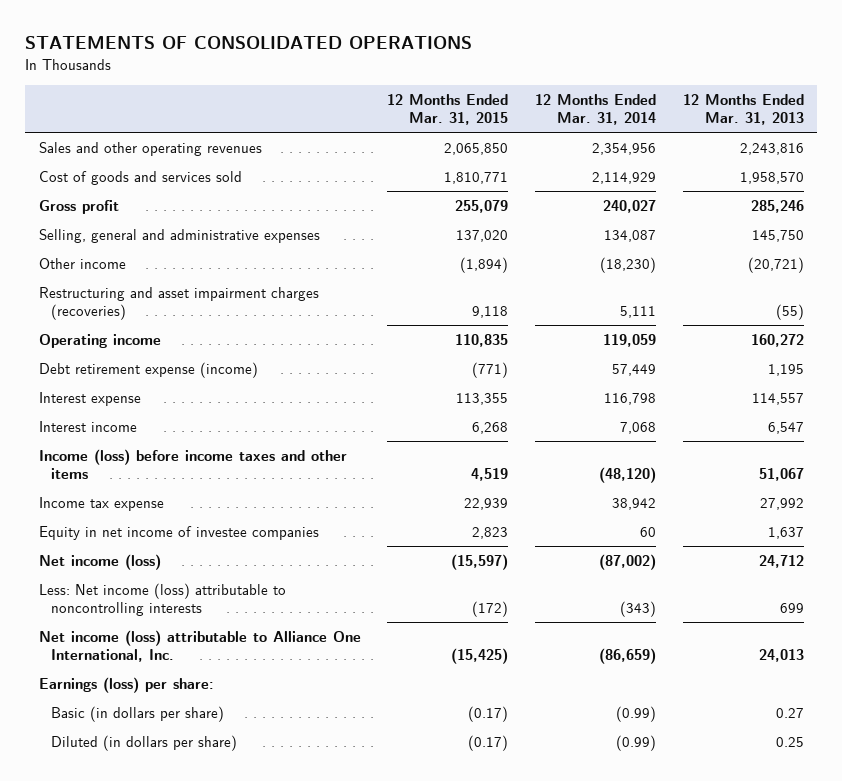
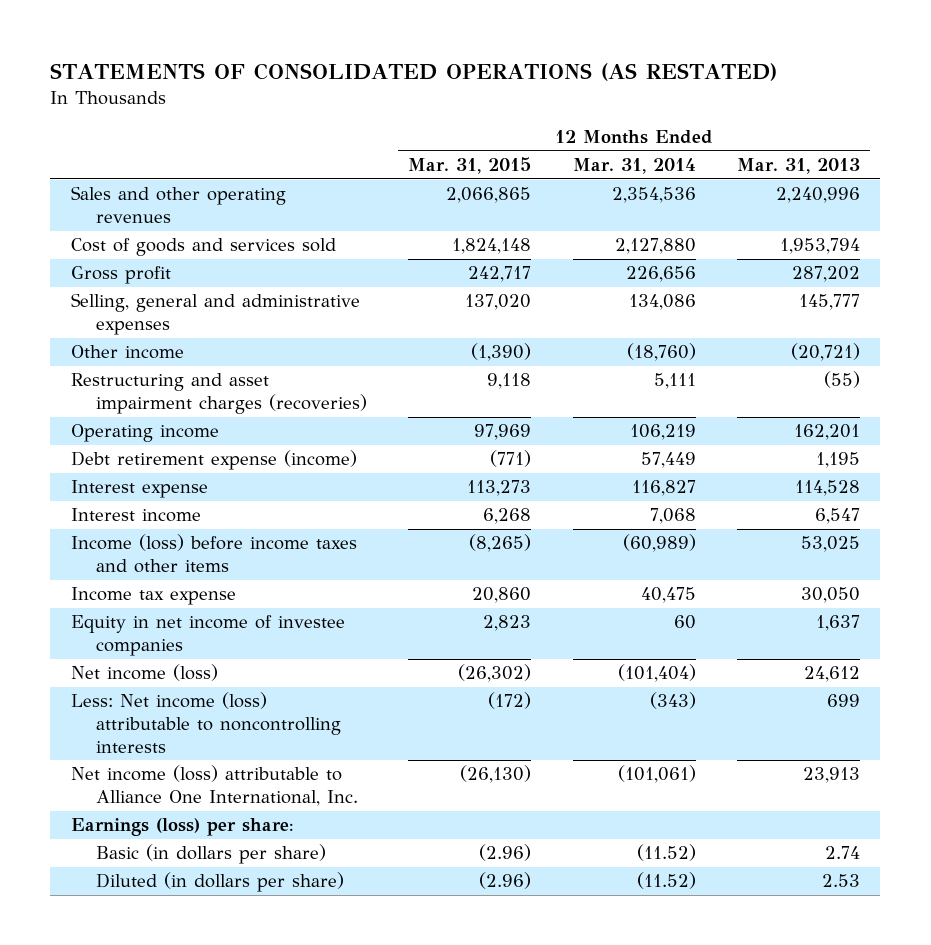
[25,35,473,49] STATEMENTS OF CONSOLIDATED OPERATIONS -> [50,63,778,82] STATEMENTS OF CONSOLIDATED OPERATIONS (AS RESTATED)
[444,142,509,155] 2,065,850 -> [446,187,532,204] 2,066,865
[591,142,656,155] 2,354,956 -> [611,187,696,204] 2,354,536
[739,142,804,155] 2,243,816 -> [775,187,860,204] 2,240,996
[444,171,509,184] 1,810,771 -> [452,238,532,255] 1,824,148
[591,171,656,184] 2,114,929 -> [614,238,696,255] 2,127,880
[739,171,804,184] 1,958,570 -> [779,238,860,255] 1,953,794
[455,199,509,213] 255,079 -> [468,266,532,283] 242,717
[602,199,656,213] 240,027 -> [625,266,696,283] 226,656
[750,199,804,213] 285,246 -> [791,266,860,283] 287,202
[603,229,656,242] 134,087 -> [628,294,696,311] 134,086
[751,229,804,242] 145,750 -> [798,294,860,311] 145,777
[460,256,509,273] (1,894) -> [471,343,532,362] (1,390)
[599,256,656,273] (18,230) -> [626,343,696,362] (18,760)
[455,333,509,347] 110,835 -> [474,424,532,441] 97,969
[602,333,656,347] 119,059 -> [629,424,696,441] 106,219
[750,333,804,347] 160,272 -> [793,424,860,441] 162,201
[456,392,509,405] 113,355 -> [467,480,532,497] 113,273
[603,392,656,405] 116,798 -> [631,480,696,497] 116,827
[751,392,804,405] 114,557 -> [794,480,860,497] 114,528
[471,468,509,482] 4,519 -> [469,534,532,553] (8,265)
[598,467,656,484] (48,120) -> [622,534,696,553] (60,989)
[758,468,804,482] 51,067 -> [800,536,860,553] 53,025
[464,497,509,510] 22,939 -> [472,587,532,604] 20,860
[611,497,656,510] 38,942 -> [640,587,696,604] 40,475
[759,497,804,510] 27,992 -> [800,587,860,604] 30,050
[451,553,509,570] (15,597) -> [458,664,532,683] (26,302)
[598,553,656,570] (87,002) -> [617,664,696,683] (101,404)
[758,554,804,568] 24,712 -> [803,666,860,683] 24,612
[451,648,509,665] (15,425) -> [460,765,532,784] (26,130)
[598,648,656,665] (86,659) -> [617,765,696,784] (101,061)
[758,649,804,663] 24,013 -> [802,767,860,784] 23,913
[468,705,509,722] (0.17) -> [479,844,532,862] (2.96)
[615,705,656,722] (0.99) -> [636,844,696,862] (11.52)
[775,707,804,718] 0.27 -> [824,846,860,860] 2.74
[468,734,509,751] (0.17) -> [479,872,532,890] (2.96)
[615,734,656,751] (0.99) -> [636,872,696,890] (11.52)
[775,736,804,747] 0.25 -> [821,874,860,888] 2.53

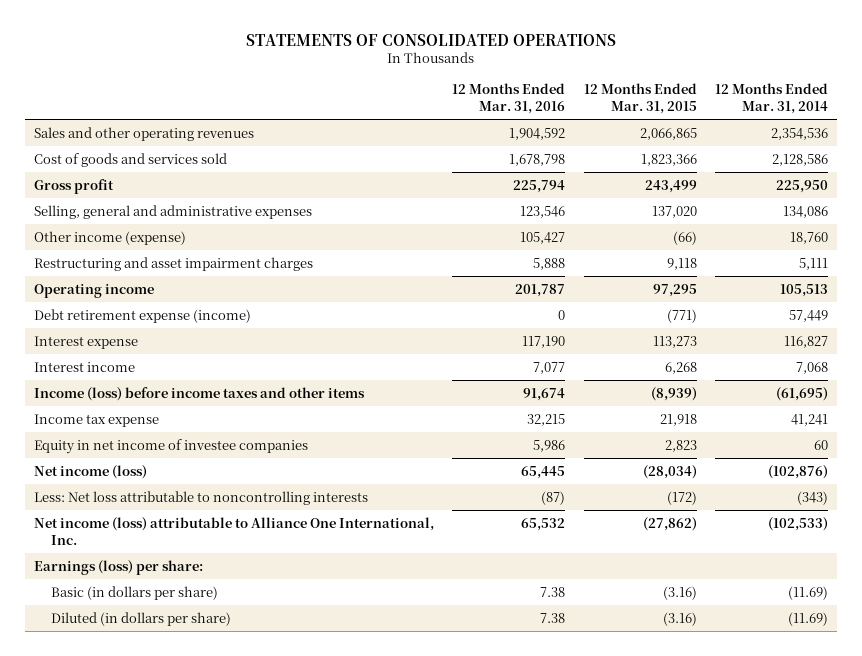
[50,63,778,82] STATEMENTS OF CONSOLIDATED OPERATIONS (AS RESTATED) -> [246,33,617,46] STATEMENTS OF CONSOLIDATED OPERATIONS
[736,158,860,175] Mar. 31, 2013 -> none
none -> [452,83,566,115] 12 Months Ended Mar. 31, 2016
[452,238,532,255] 1,824,148 -> [640,153,697,166] 1,823,366
[614,238,696,255] 2,127,880 -> [771,153,828,166] 2,128,586
[468,266,532,283] 242,717 -> [644,179,697,193] 243,499
[625,266,696,283] 226,656 -> [775,179,828,193] 225,950
[70,345,184,360] Other income -> [34,230,187,245] Other income (expense)
[471,343,532,362] (1,390) -> [672,230,697,245] (66)
[626,343,696,362] (18,760) -> [789,231,828,244] 18,760
[70,373,368,414] Restructuring and asset impairment charges (recoveries) -> [34,256,314,271] Restructuring and asset impairment charges
[474,424,532,441] 97,969 -> [652,283,697,297] 97,295
[629,424,696,441] 106,219 -> [779,283,828,297] 105,513
[469,534,532,553] (8,265) -> [650,386,697,401] (8,939)
[622,534,696,553] (60,989) -> [775,386,828,401] (61,695)
[472,587,532,604] 20,860 -> [659,413,697,426] 21,918
[640,587,696,604] 40,475 -> [790,413,828,426] 41,241
[458,664,532,683] (26,302) -> [642,464,697,479] (28,034)
[617,664,696,683] (101,404) -> [767,464,828,479] (102,876)
[70,692,342,753] Less: Net income (loss) attributable to noncontrolling interests -> [34,490,369,505] Less: Net loss attributable to noncontrolling interests
[460,765,532,784] (26,130) -> [642,516,697,531] (27,862)
[617,765,696,784] (101,061) -> [767,516,828,531] (102,533)
[479,844,532,862] (2.96) -> [662,585,697,600] (3.16)
[636,844,696,862] (11.52) -> [787,585,828,600] (11.69)
[479,872,532,890] (2.96) -> [662,611,697,626] (3.16)
[636,872,696,890] (11.52) -> [787,611,828,626] (11.69)

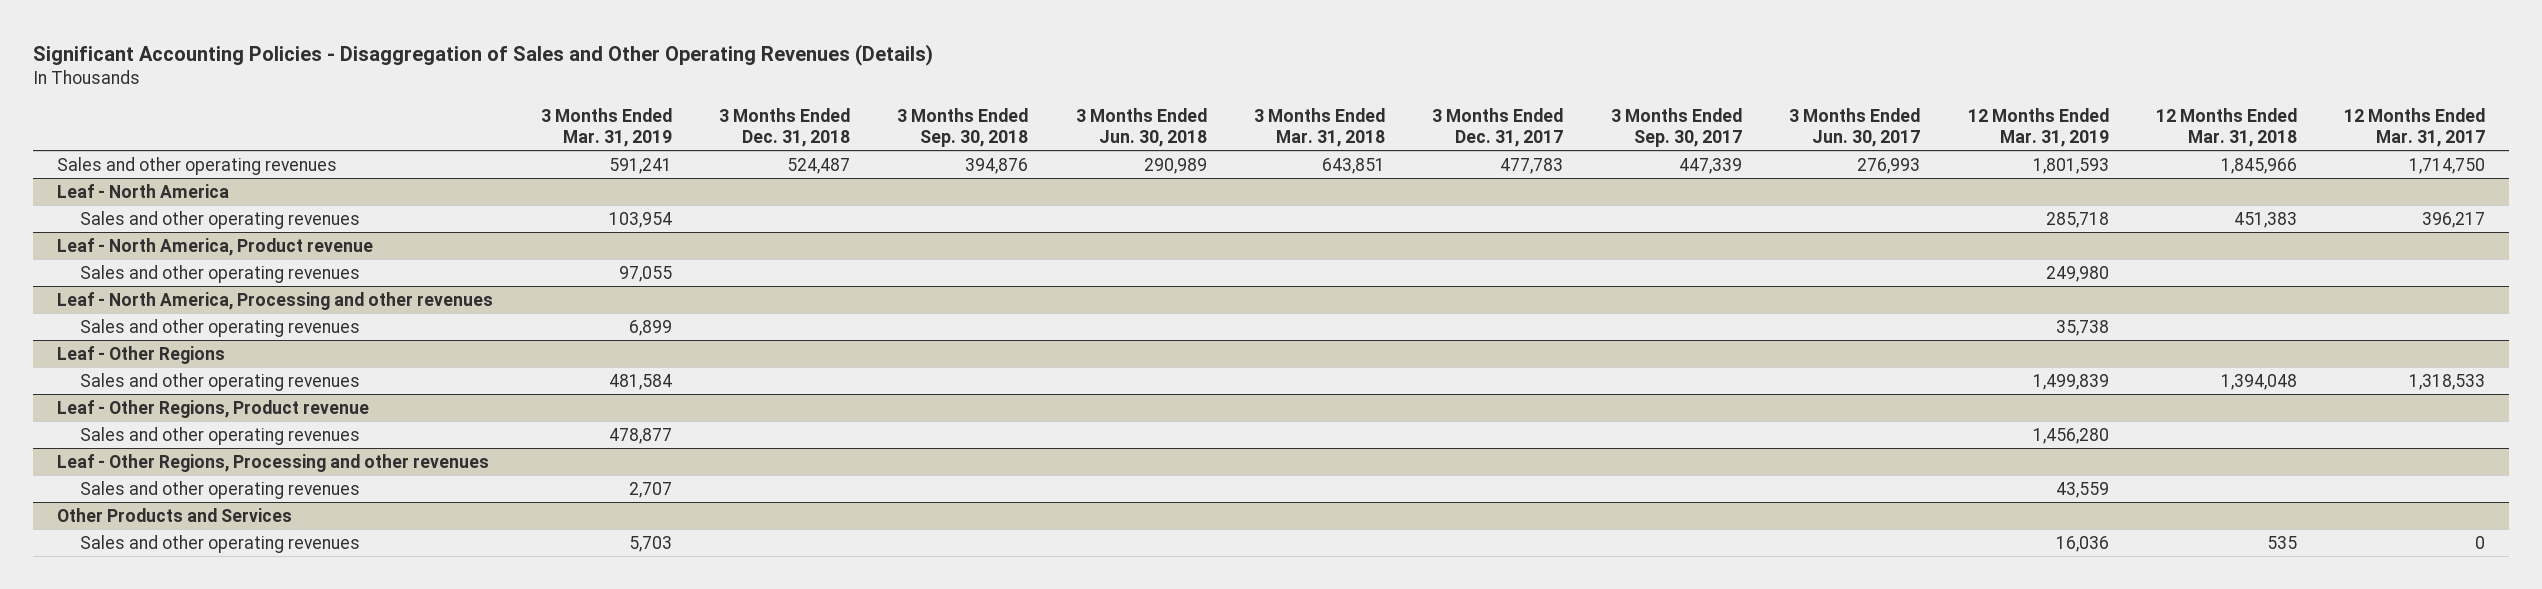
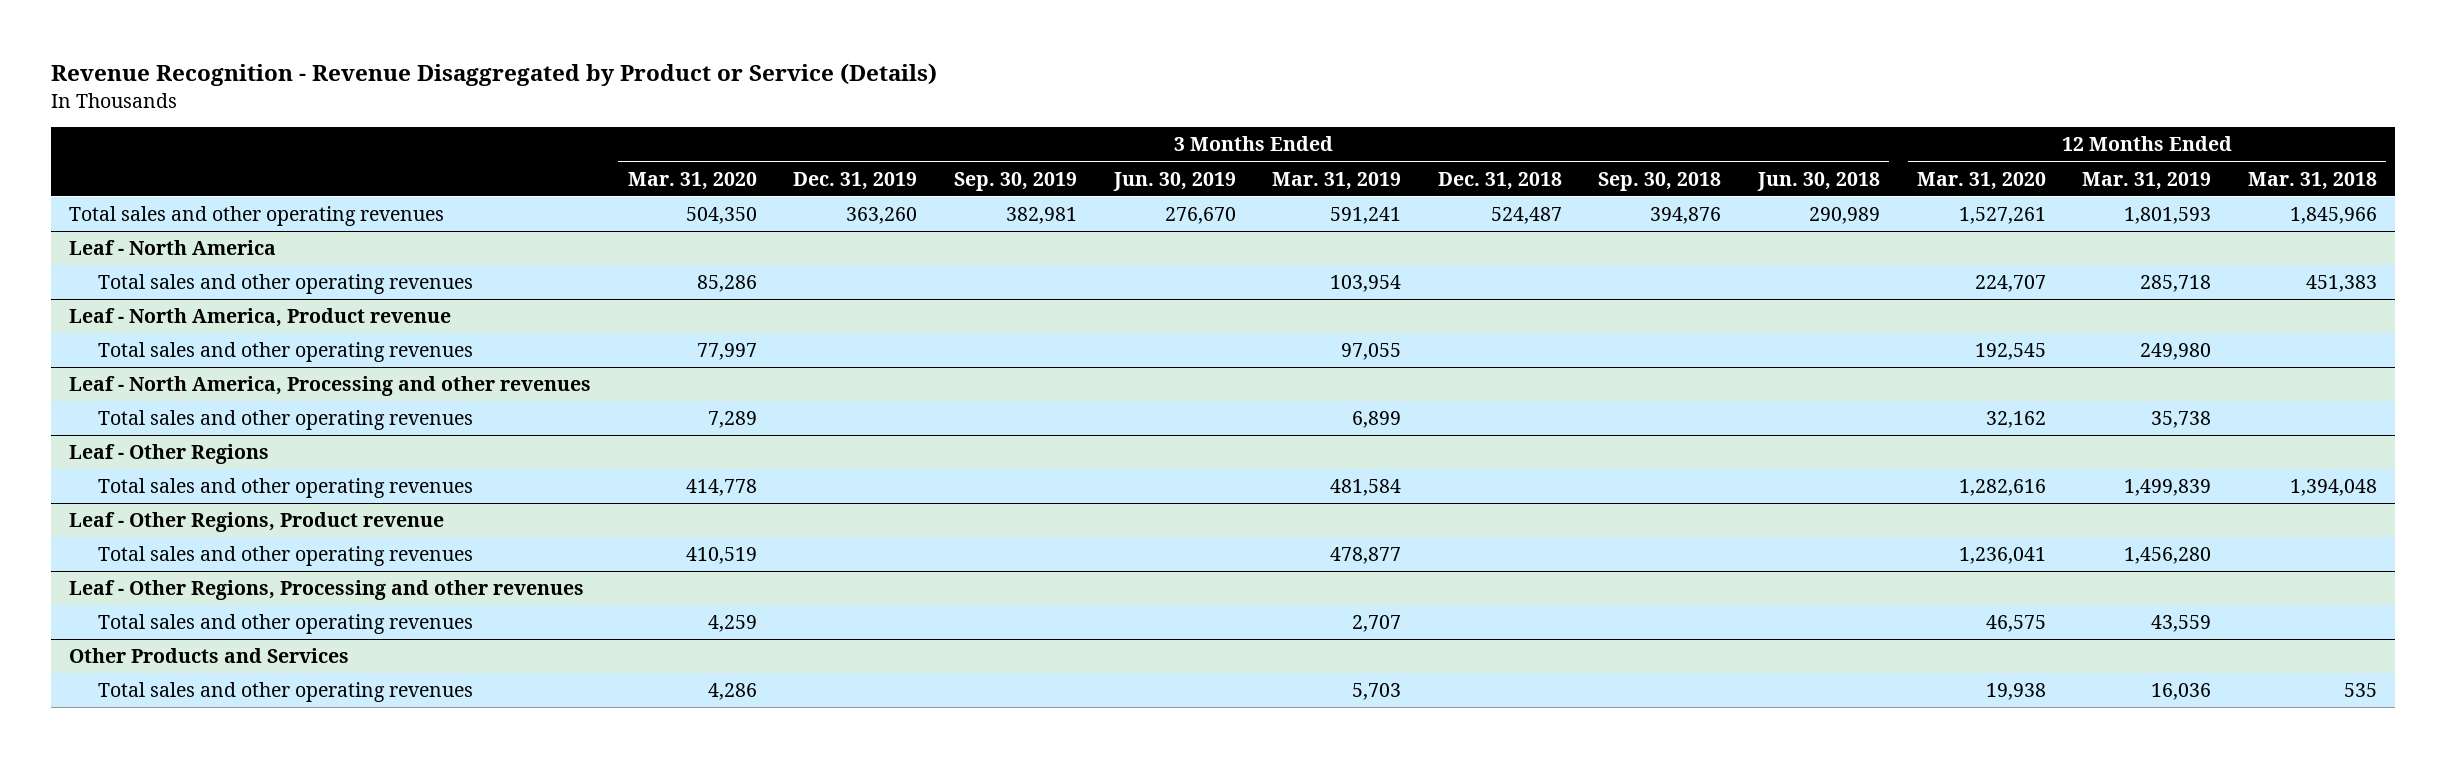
[33,43,934,66] Significant Accounting Policies - Disaggregation of Sales and Other Operating Revenues (Details) -> [50,63,937,87] Revenue Recognition - Revenue Disaggregated by Product or Service (Details)
[1254,107,1386,148] 3 Months Ended Mar. 31, 2018 -> none
[1432,107,1564,148] 3 Months Ended Dec. 31, 2017 -> none
[1610,107,1742,148] 3 Months Ended Sep. 30, 2017 -> none
[1789,107,1921,148] 3 Months Ended Jun. 30, 2017 -> none
[2344,107,2486,148] 12 Months Ended Mar. 31, 2017 -> none
none -> [627,171,757,190] Mar. 31, 2020
none -> [793,171,918,190] Dec. 31, 2019
none -> [953,171,1077,191] Sep. 30, 2019
none -> [1112,171,1236,191] Jun. 30, 2019
none -> [1916,171,2046,190] Mar. 31, 2020
[57,156,338,175] Sales and other operating revenues -> [68,206,444,227] Total sales and other operating revenues
[80,210,361,229] Sales and other operating revenues -> [98,274,474,295] Total sales and other operating revenues
[80,264,361,283] Sales and other operating revenues -> [98,342,474,363] Total sales and other operating revenues
[80,318,361,337] Sales and other operating revenues -> [98,410,474,431] Total sales and other operating revenues
[80,372,361,391] Sales and other operating revenues -> [98,478,474,499] Total sales and other operating revenues
[80,426,361,445] Sales and other operating revenues -> [98,546,474,567] Total sales and other operating revenues
[80,480,361,499] Sales and other operating revenues -> [98,614,474,635] Total sales and other operating revenues
[80,534,361,553] Sales and other operating revenues -> [98,682,474,703] Total sales and other operating revenues

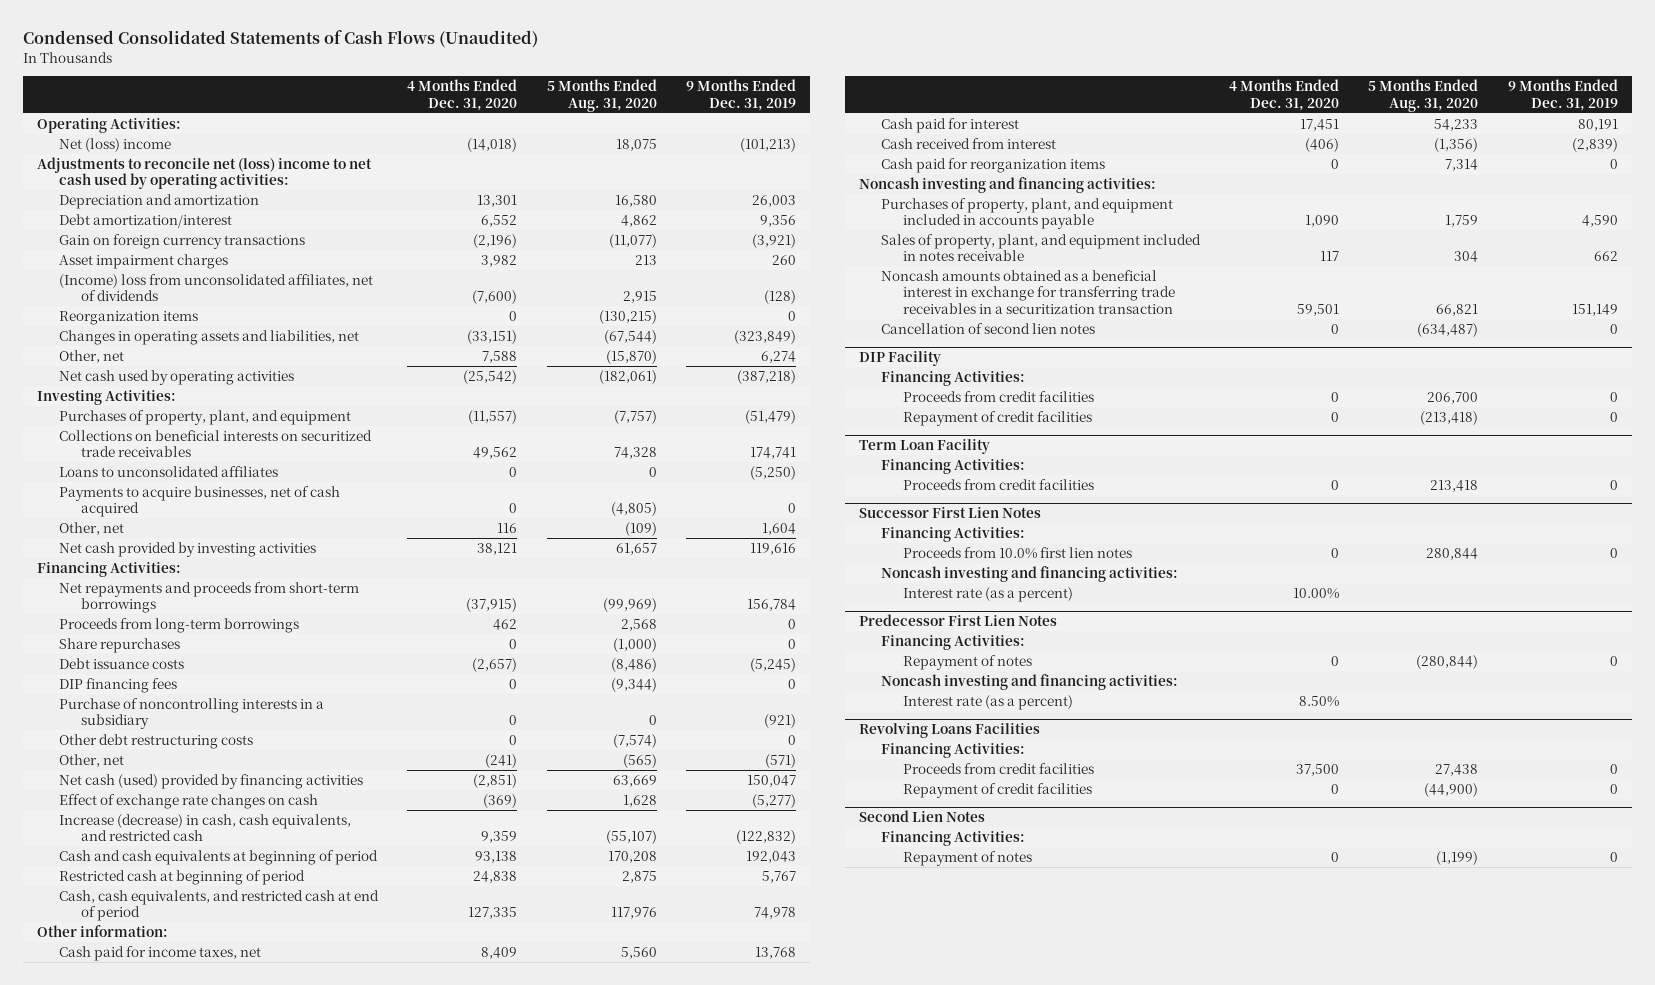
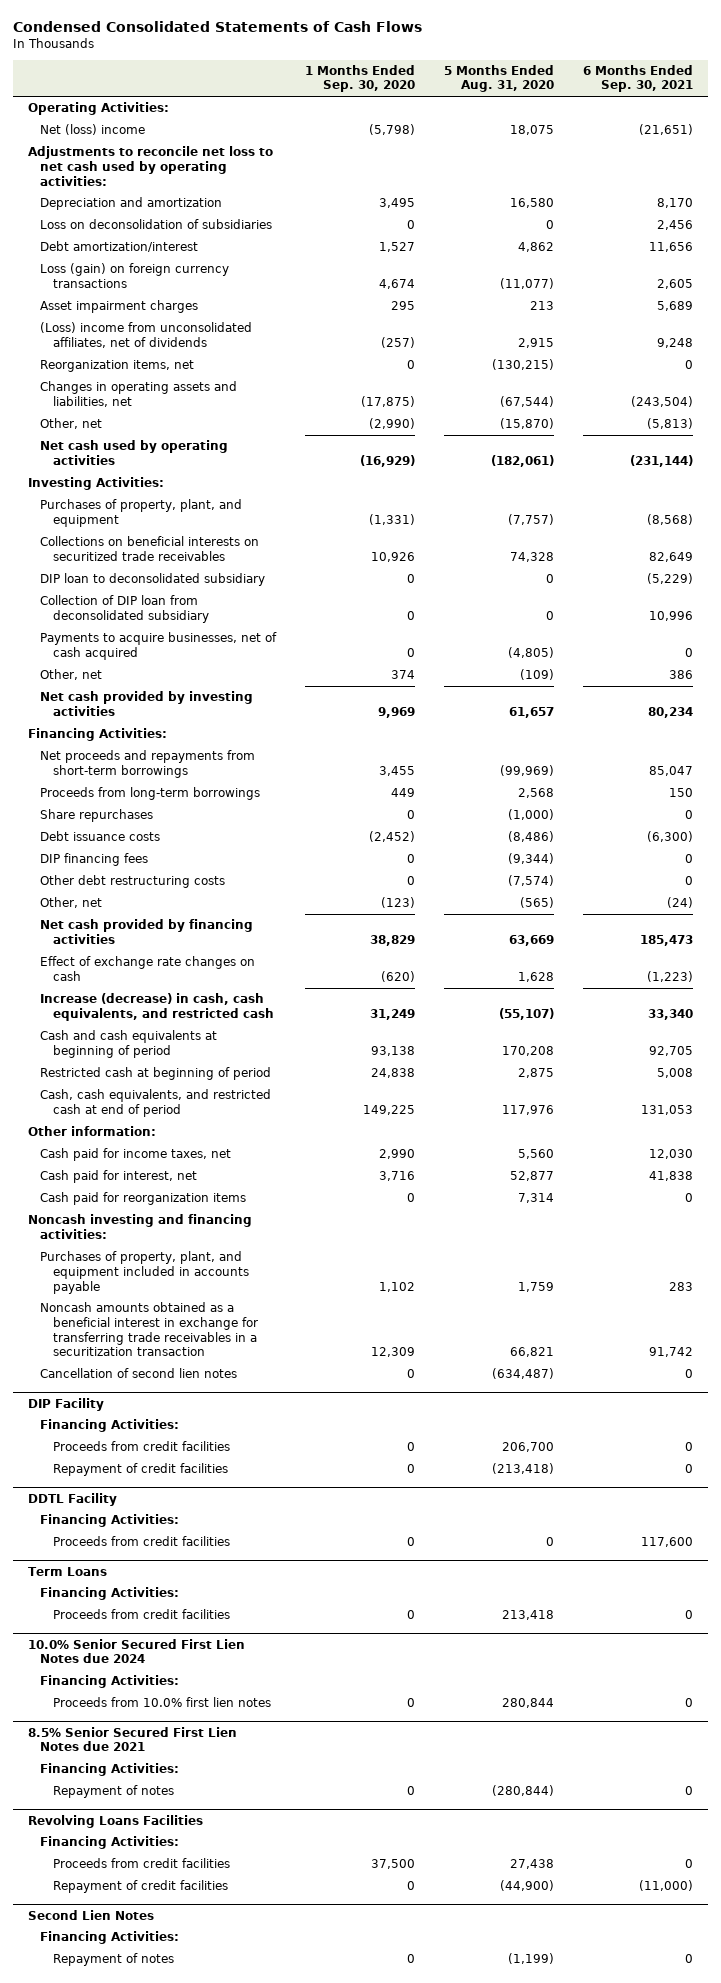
[22,30,538,49] Condensed Consolidated Statements of Cash Flows (Unaudited) -> [13,20,423,32] Condensed Consolidated Statements of Cash Flows
[407,79,518,111] 4 Months Ended Dec. 31, 2020 -> none
[685,79,796,111] 9 Months Ended Dec. 31, 2019 -> none
none -> [305,64,416,93] 1 Months Ended Sep. 30, 2020
none -> [583,64,694,93] 6 Months Ended Sep. 30, 2021
[37,156,373,190] Adjustments to reconcile net (loss) income to net cash used by operating activities: -> [27,146,273,186] Adjustments to reconcile net loss to net cash used by operating activities:
none -> [40,219,273,230] Loss on deconsolidation of subsidiaries
[59,233,306,249] Gain on foreign currency transactions -> [40,263,230,288] Loss (gain) on foreign currency transactions
[59,273,374,302] (Income) loss from unconsolidated affiliates, net of dividends -> [40,322,253,348] (Loss) income from unconsolidated affiliates, net of dividends
[59,310,199,325] Reorganization items -> [40,360,195,373] Reorganization items, net
[59,465,279,477] Loans to unconsolidated affiliates -> [40,573,266,587] DIP loan to deconsolidated subsidiary
none -> [40,595,209,623] Collection of DIP loan from deconsolidated subsidiary
[59,581,360,614] Net repayments and proceeds from short-term borrowings -> [40,750,256,778] Net proceeds and repayments from short-term borrowings
[59,697,325,730] Purchase of noncontrolling interests in a subsidiary -> none
[59,773,364,789] Net cash (used) provided by financing activities -> [40,919,254,944] Net cash provided by financing activities
[881,137,1057,149] Cash received from interest -> none
[881,117,1020,133] Cash paid for interest -> [40,1170,198,1184] Cash paid for interest, net
[1434,118,1479,131] 54,233 -> [510,1171,555,1182] 52,877
[881,233,1202,262] Sales of property, plant, and equipment included in notes receivable -> none
[859,439,991,455] Term Loan Facility -> none
none -> [27,1492,117,1506] DDTL Facility
none -> [52,1536,230,1547] Proceeds from credit facilities
none -> [27,1566,107,1576] Term Loans
none -> [40,1587,180,1601] Financing Activities:
[859,507,1042,519] Successor First Lien Notes -> [27,1638,245,1664] 10.0% Senior Secured First Lien Notes due 2024
[881,565,1179,582] Noncash investing and financing activities: -> none
[903,586,1074,602] Interest rate (as a percent) -> none
[859,614,1058,627] Predecessor First Lien Notes -> [27,1726,237,1752] 8.5% Senior Secured First Lien Notes due 2021
[881,673,1179,690] Noncash investing and financing activities: -> none
[903,694,1074,710] Interest rate (as a percent) -> none

